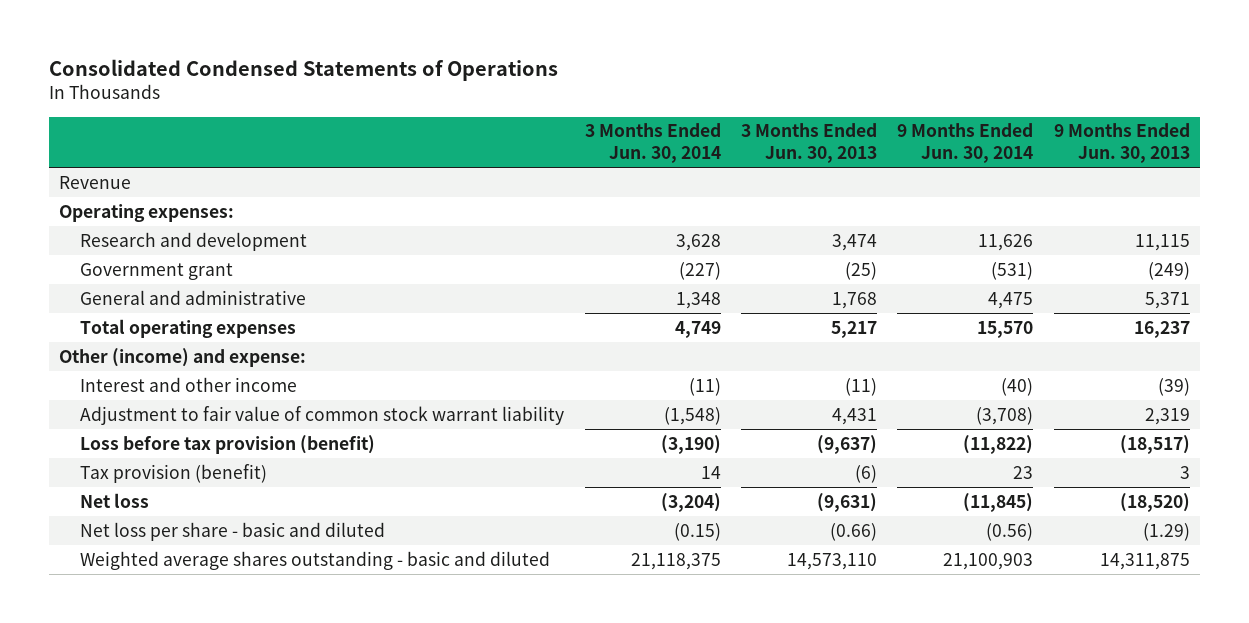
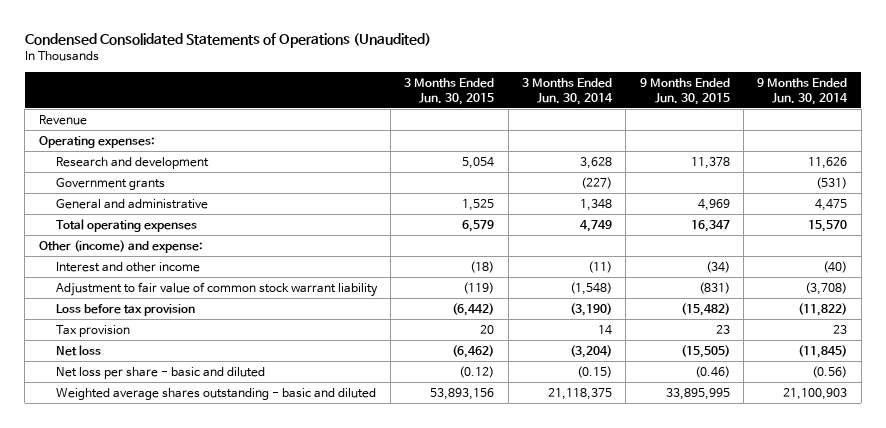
[48,58,558,81] Consolidated Condensed Statements of Operations -> [24,32,431,48] Condensed Consolidated Statements of Operations (Unaudited)
[740,123,877,164] 3 Months Ended Jun. 30, 2013 -> none
[1053,123,1190,164] 9 Months Ended Jun. 30, 2013 -> none
none -> [404,77,495,105] 3 Months Ended Jun. 30, 2015
none -> [639,77,730,105] 9 Months Ended Jun. 30, 2015
[80,262,234,280] Government grant -> [55,177,165,190] Government grants
[80,434,376,454] Loss before tax provision (benefit) -> [55,303,195,316] Loss before tax provision
[80,463,268,483] Tax provision (benefit) -> [55,324,130,337] Tax provision

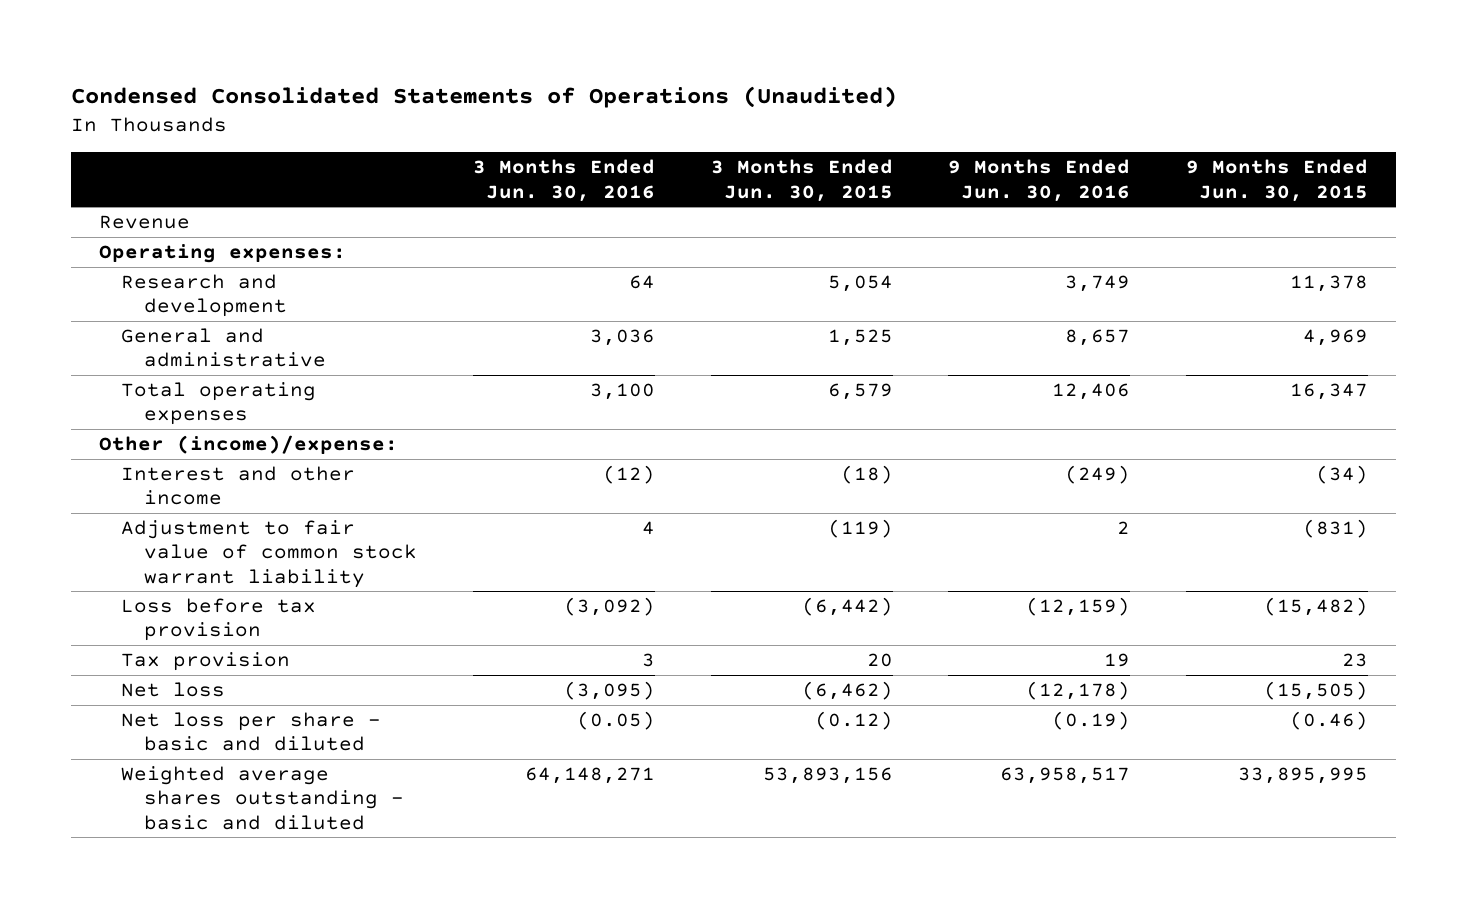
[521,77,613,105] 3 Months Ended Jun. 30, 2014 -> none
[757,77,849,105] 9 Months Ended Jun. 30, 2014 -> none
none -> [472,159,655,202] 3 Months Ended Jun. 30, 2016
none -> [948,159,1131,202] 9 Months Ended Jun. 30, 2016
[55,177,165,190] Government grants -> none
[38,239,203,253] Other (income) and expense: -> [98,434,398,454] Other (income)/expense:

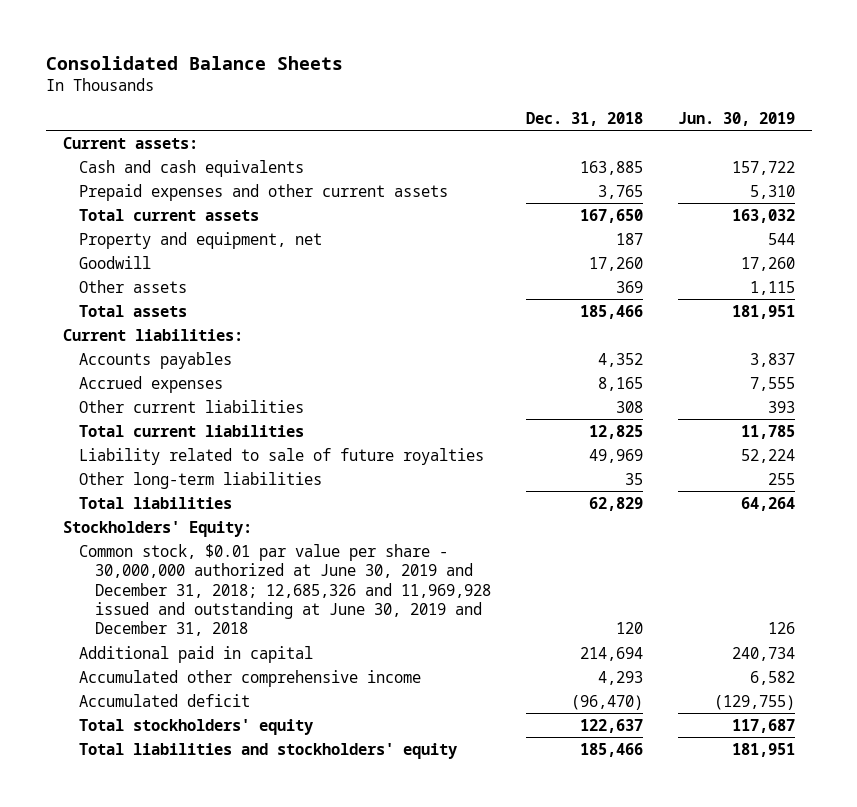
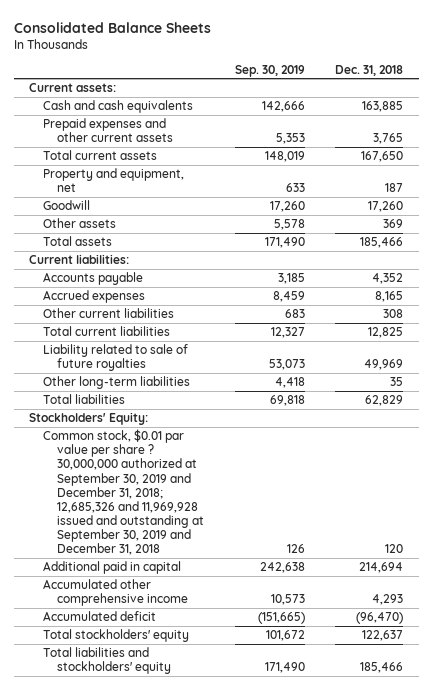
[677,111,795,126] Jun. 30, 2019 -> none
none -> [234,64,305,77] Sep. 30, 2019
[79,351,233,369] Accounts payables -> [43,272,144,286] Accounts payable
[79,543,492,637] Common stock, $0.01 par value per share - 30,000,000 authorized at June 30, 2019 and December 31, 2018; 12,685,326 and 11,969,928 issued and outstanding at June 30, 2019 and December 31, 2018 -> [43,429,205,556] Common stock, $0.01 par value per share ? 30,000,000 authorized at September 30, 2019 and December 31, 2018; 12,685,326 and 11,969,928 issued and outstanding at September 30, 2019 and December 31, 2018

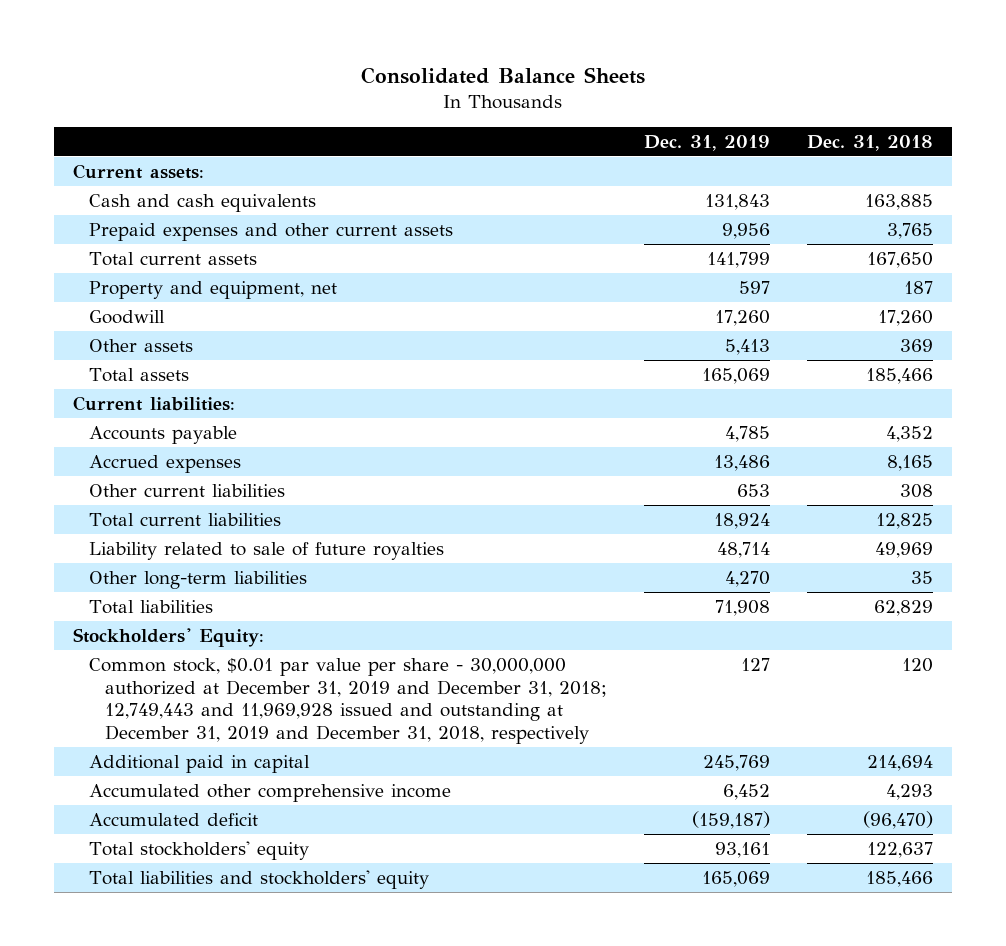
[234,64,305,77] Sep. 30, 2019 -> none
none -> [644,134,771,151] Dec. 31, 2019
[43,429,205,556] Common stock, $0.01 par value per share ? 30,000,000 authorized at September 30, 2019 and December 31, 2018; 12,685,326 and 11,969,928 issued and outstanding at September 30, 2019 and December 31, 2018 -> [88,657,608,745] Common stock, $0.01 par value per share - 30,000,000 authorized at December 31, 2019 and December 31, 2018; 12,749,443 and 11,969,928 issued and outstanding at December 31, 2019 and December 31, 2018, respectively

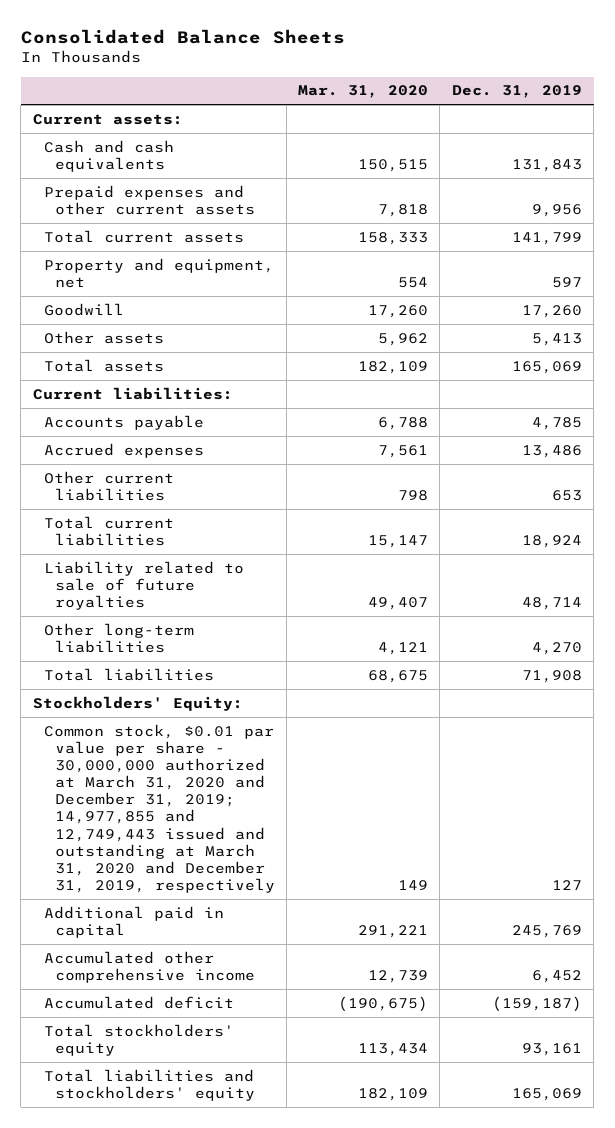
[807,134,934,151] Dec. 31, 2018 -> none
none -> [298,85,429,99] Mar. 31, 2020
[88,657,608,745] Common stock, $0.01 par value per share - 30,000,000 authorized at December 31, 2019 and December 31, 2018; 12,749,443 and 11,969,928 issued and outstanding at December 31, 2019 and December 31, 2018, respectively -> [43,723,275,893] Common stock, $0.01 par value per share - 30,000,000 authorized at March 31, 2020 and December 31, 2019; 14,977,855 and 12,749,443 issued and outstanding at March 31, 2020 and December 31, 2019, respectively

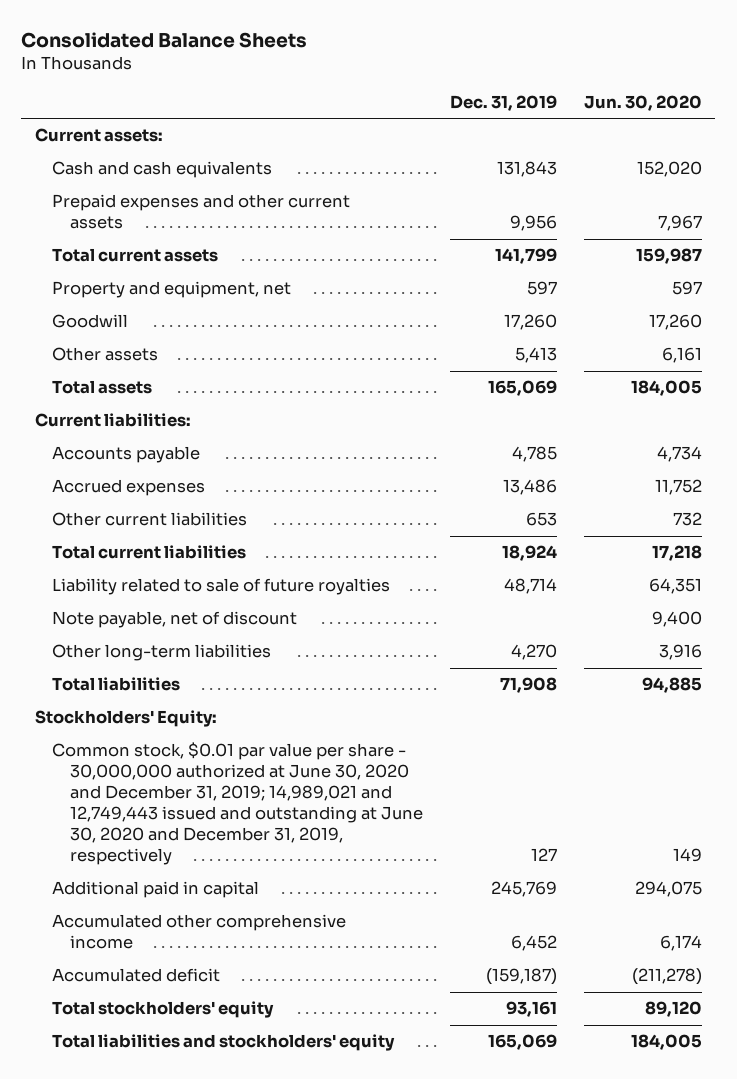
[298,85,429,99] Mar. 31, 2020 -> none
none -> [583,94,702,111] Jun. 30, 2020
none -> [52,611,298,629] Note payable, net of discount
[43,723,275,893] Common stock, $0.01 par value per share - 30,000,000 authorized at March 31, 2020 and December 31, 2019; 14,977,855 and 12,749,443 issued and outstanding at March 31, 2020 and December 31, 2019, respectively -> [52,742,424,866] Common stock, $0.01 par value per share - 30,000,000 authorized at June 30, 2020 and December 31, 2019; 14,989,021 and 12,749,443 issued and outstanding at June 30, 2020 and December 31, 2019, respectively

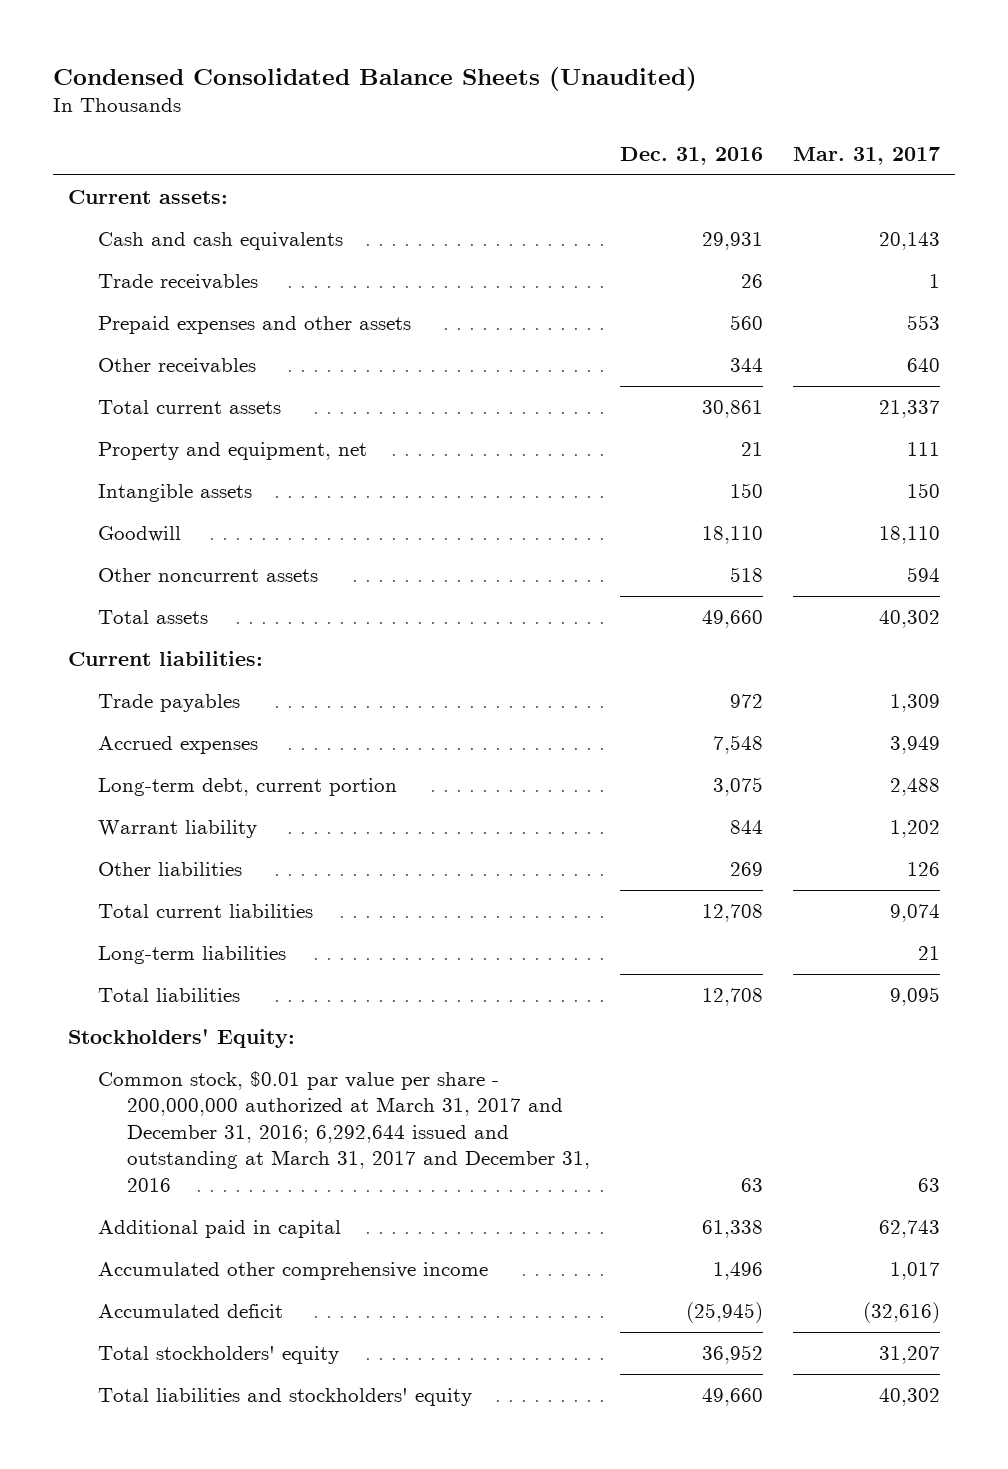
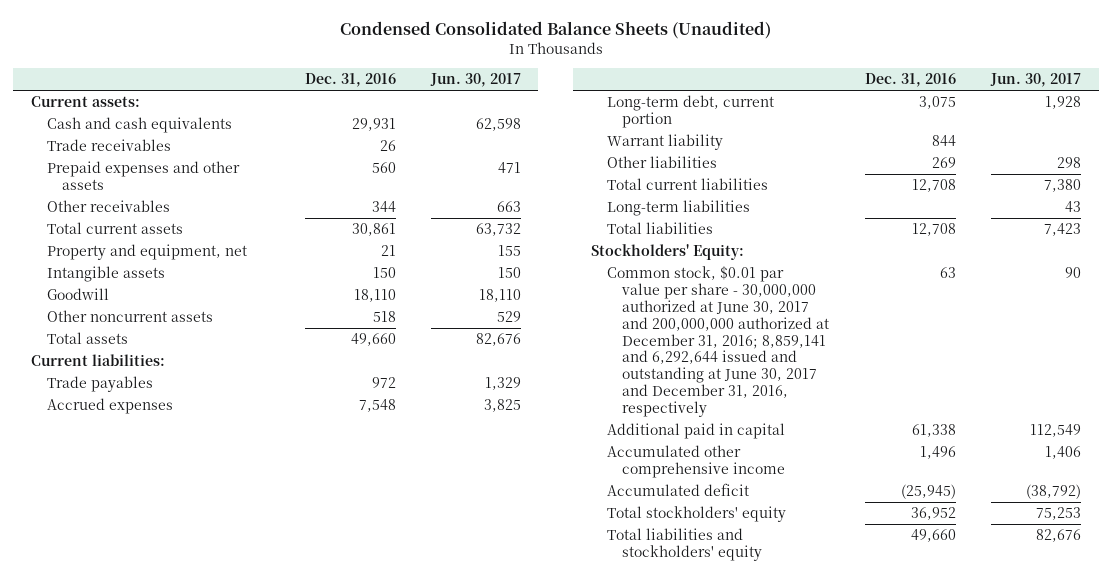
[793,146,941,165] Mar. 31, 2017 -> none
none -> [429,72,521,87] Jun. 30, 2017
[97,1070,591,1192] Common stock, $0.01 par value per share - 200,000,000 authorized at March 31, 2017 and December 31, 2016; 6,292,644 issued and outstanding at March 31, 2017 and December 31, 2016 -> [606,266,830,417] Common stock, $0.01 par value per share - 30,000,000 authorized at June 30, 2017 and 200,000,000 authorized at December 31, 2016; 8,859,141 and 6,292,644 issued and outstanding at June 30, 2017 and December 31, 2016, respectively

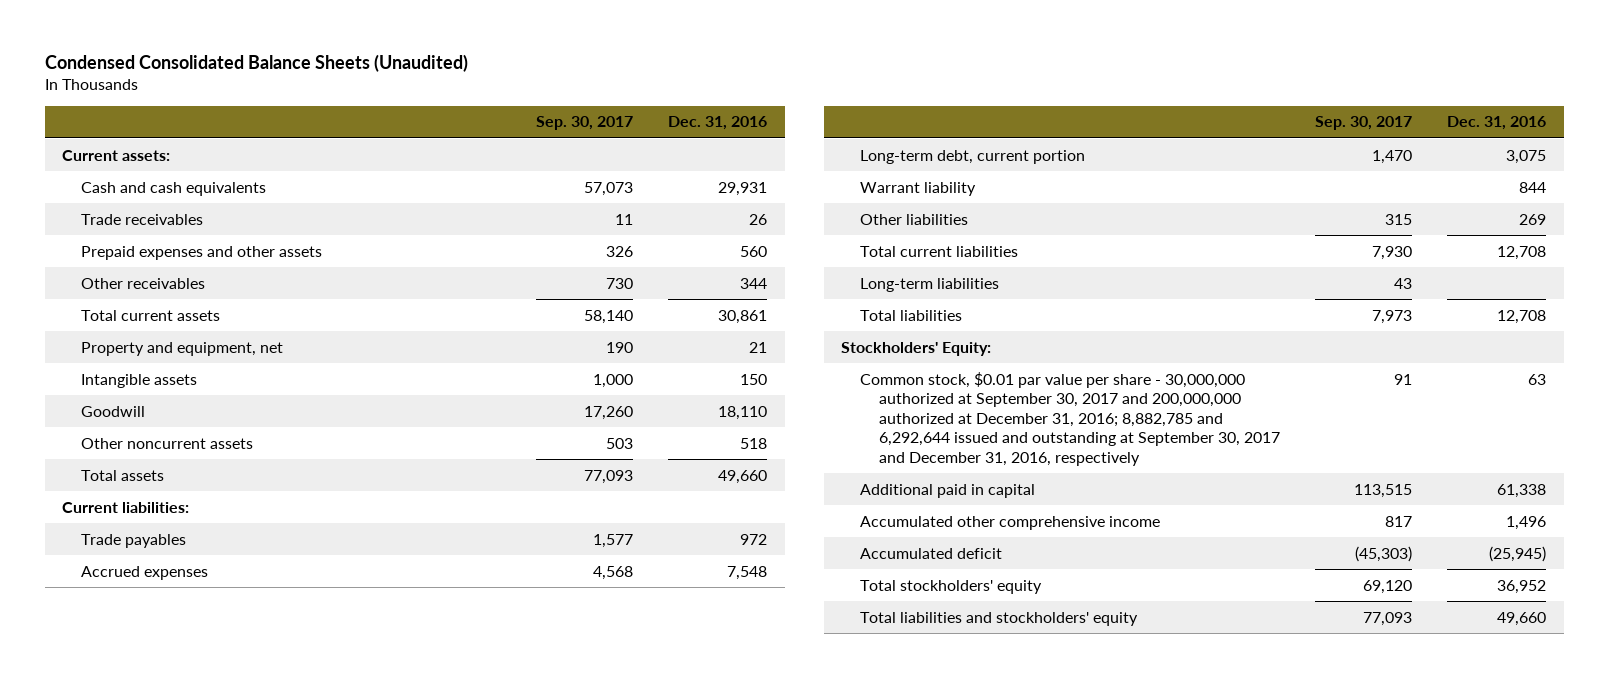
[429,72,521,87] Jun. 30, 2017 -> none
none -> [535,116,633,131] Sep. 30, 2017
[606,266,830,417] Common stock, $0.01 par value per share - 30,000,000 authorized at June 30, 2017 and 200,000,000 authorized at December 31, 2016; 8,859,141 and 6,292,644 issued and outstanding at June 30, 2017 and December 31, 2016, respectively -> [859,371,1280,467] Common stock, $0.01 par value per share - 30,000,000 authorized at September 30, 2017 and 200,000,000 authorized at December 31, 2016; 8,882,785 and 6,292,644 issued and outstanding at September 30, 2017 and December 31, 2016, respectively

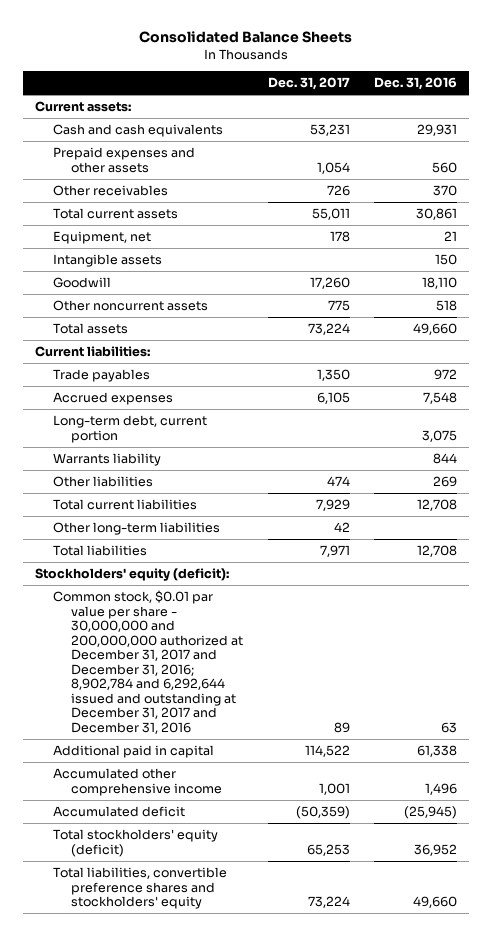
[44,54,468,73] Condensed Consolidated Balance Sheets (Unaudited) -> [139,31,353,44] Consolidated Balance Sheets
[535,116,633,131] Sep. 30, 2017 -> none
none -> [267,77,350,91] Dec. 31, 2017
[81,213,204,225] Trade receivables -> none
[740,277,768,289] 344 -> [433,185,458,197] 370
[81,341,284,356] Property and equipment, net -> [53,231,152,245] Equipment, net
[859,181,976,196] Warrant liability -> [53,453,162,467] Warrants liability
[859,277,999,292] Long-term liabilities -> [53,522,221,536] Other long-term liabilities
[841,341,992,356] Stockholders' Equity: -> [35,568,230,582] Stockholders' equity (deficit):
[859,371,1280,467] Common stock, $0.01 par value per share - 30,000,000 authorized at September 30, 2017 and 200,000,000 authorized at December 31, 2016; 8,882,785 and 6,292,644 issued and outstanding at September 30, 2017 and December 31, 2016, respectively -> [53,590,244,734] Common stock, $0.01 par value per share - 30,000,000 and 200,000,000 authorized at December 31, 2017 and December 31, 2016; 8,902,784 and 6,292,644 issued and outstanding at December 31, 2017 and December 31, 2016
[859,579,1042,594] Total stockholders' equity -> [53,829,219,857] Total stockholders' equity (deficit)
[859,611,1138,626] Total liabilities and stockholders' equity -> [53,867,228,910] Total liabilities, convertible preference shares and stockholders' equity

